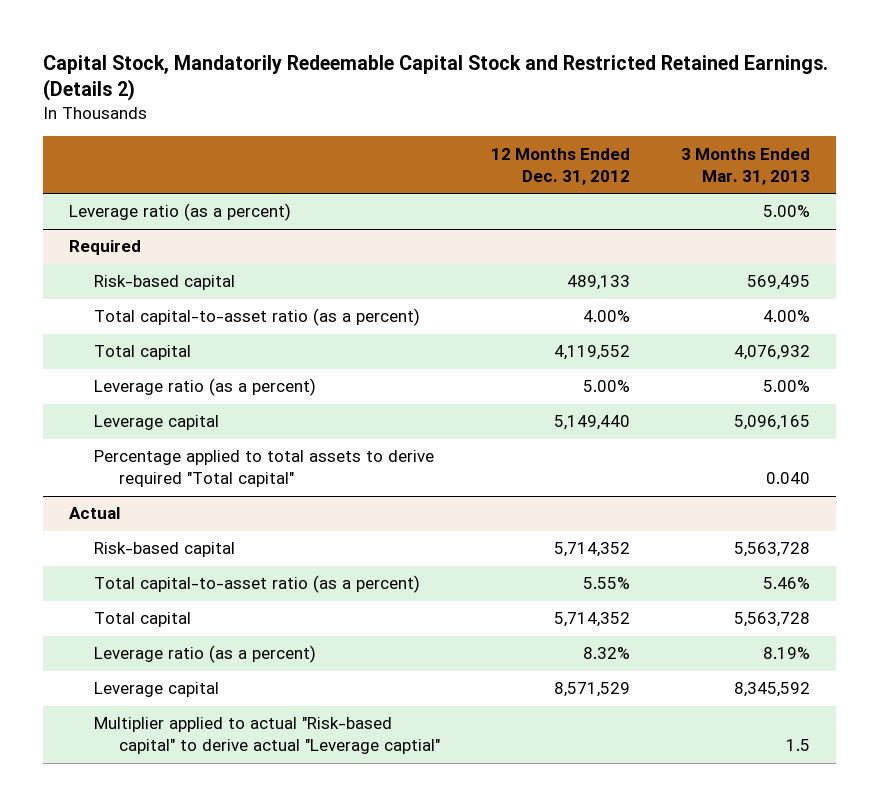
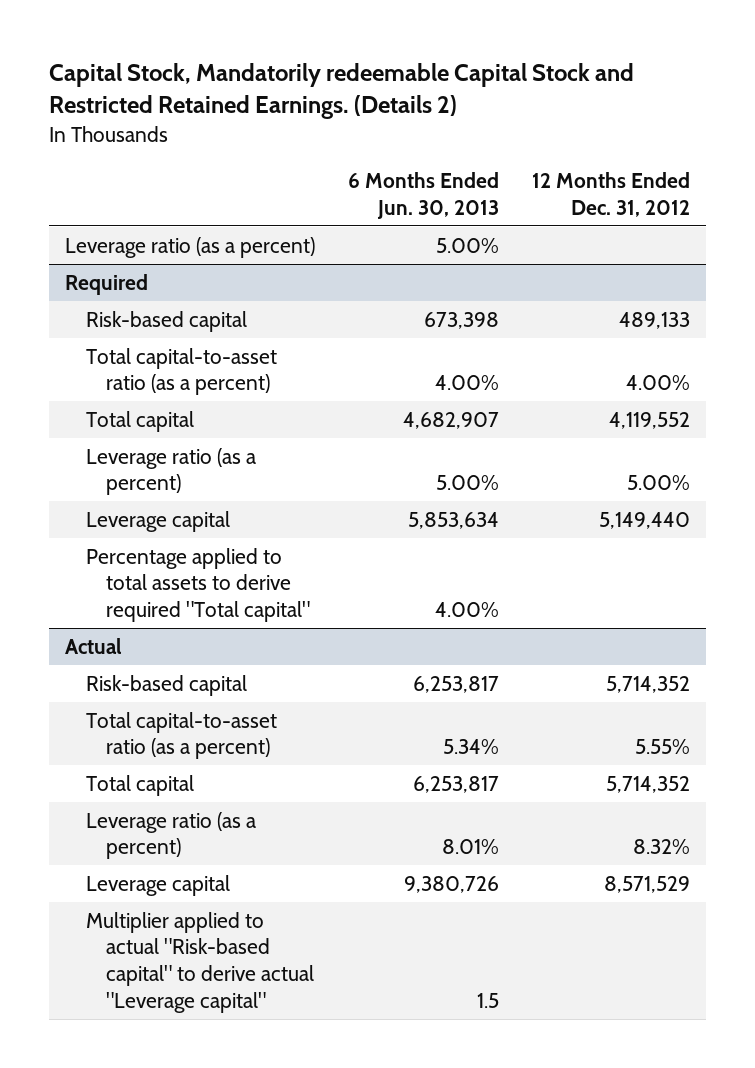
[43,54,829,102] Capital Stock, Mandatorily Redeemable Capital Stock and Restricted Retained Earnings. (Details 2) -> [48,63,634,120] Capital Stock, Mandatorily redeemable Capital Stock and Restricted Retained Earnings. (Details 2)
[681,147,811,185] 3 Months Ended Mar. 31, 2013 -> none
none -> [347,172,499,219] 6 Months Ended Jun. 30, 2013
[93,717,441,755] Multiplier applied to actual "Risk-based capital" to derive actual "Leverage captial" -> [85,911,315,1013] Multiplier applied to actual "Risk-based capital" to derive actual "Leverage capital"

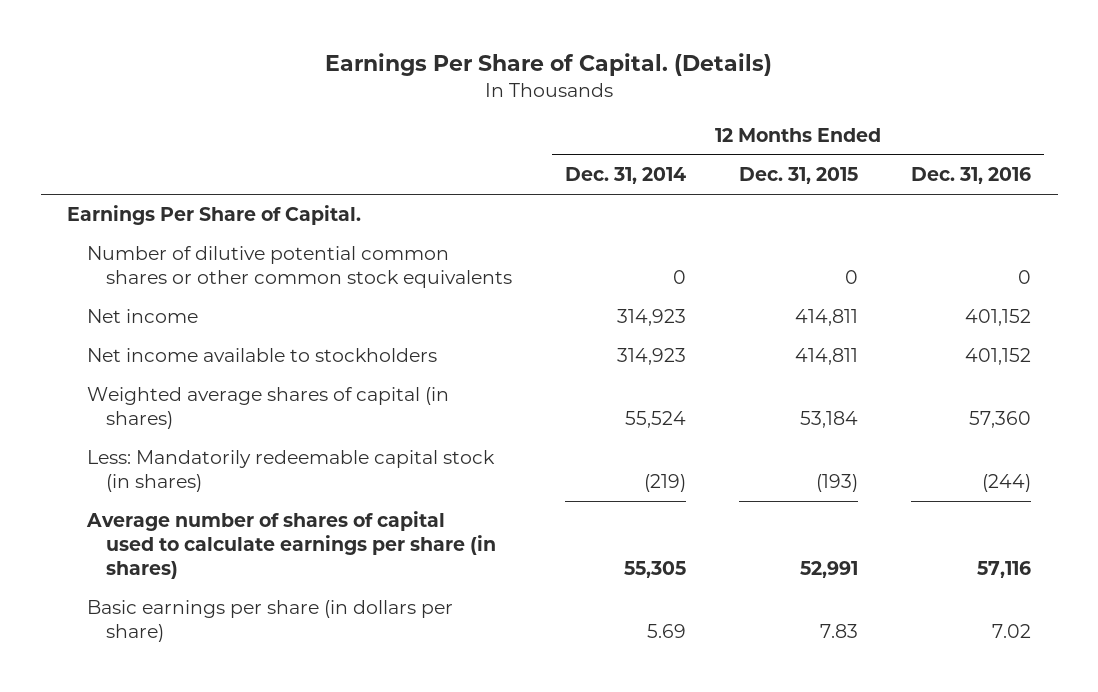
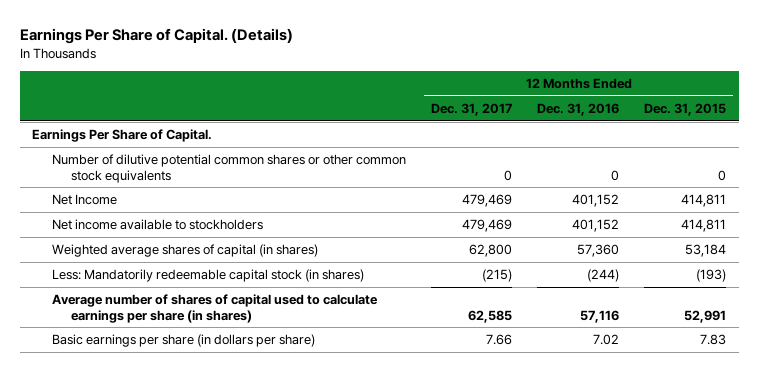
[565,167,687,185] Dec. 31, 2014 -> none
none -> [430,102,512,116] Dec. 31, 2017
[86,309,198,324] Net income -> [51,194,117,206] Net Income

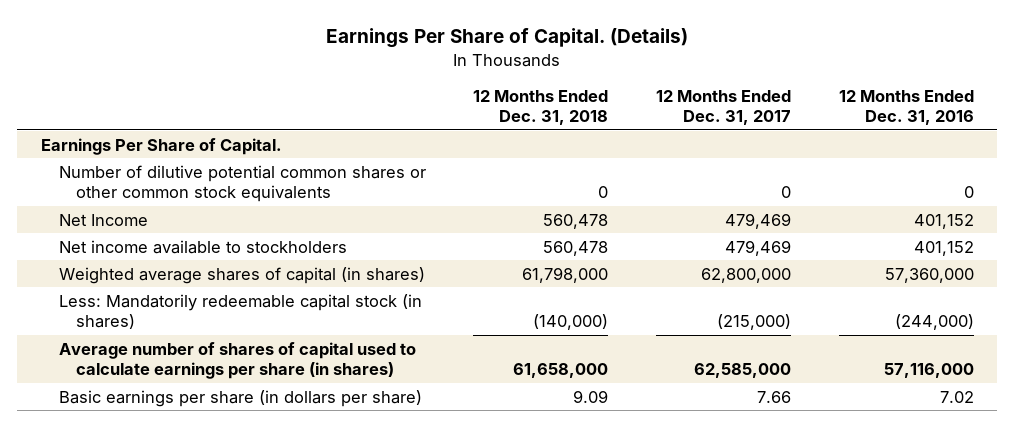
[644,102,727,116] Dec. 31, 2015 -> none
none -> [473,89,609,126] 12 Months Ended Dec. 31, 2018
[468,244,512,258] 62,800 -> [700,267,791,283] 62,800,000
[577,244,620,258] 57,360 -> [884,267,974,283] 57,360,000
[481,269,512,283] (215) -> [716,313,791,330] (215,000)
[587,269,620,283] (244) -> [894,313,974,330] (244,000)
[467,309,512,323] 62,585 -> [693,362,791,378] 62,585,000
[580,309,620,323] 57,116 -> [883,362,974,378] 57,116,000

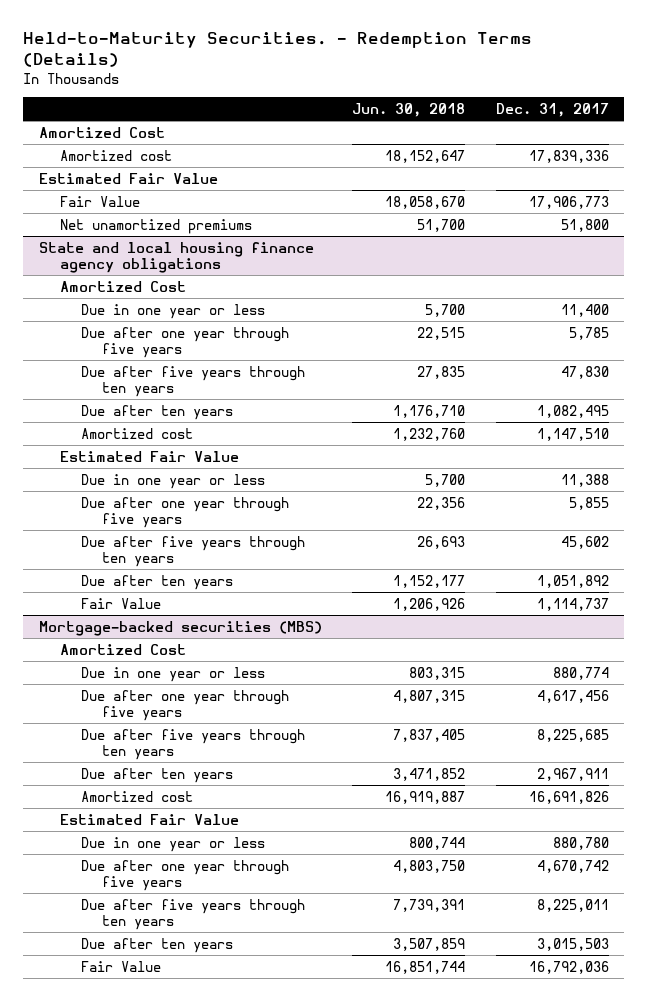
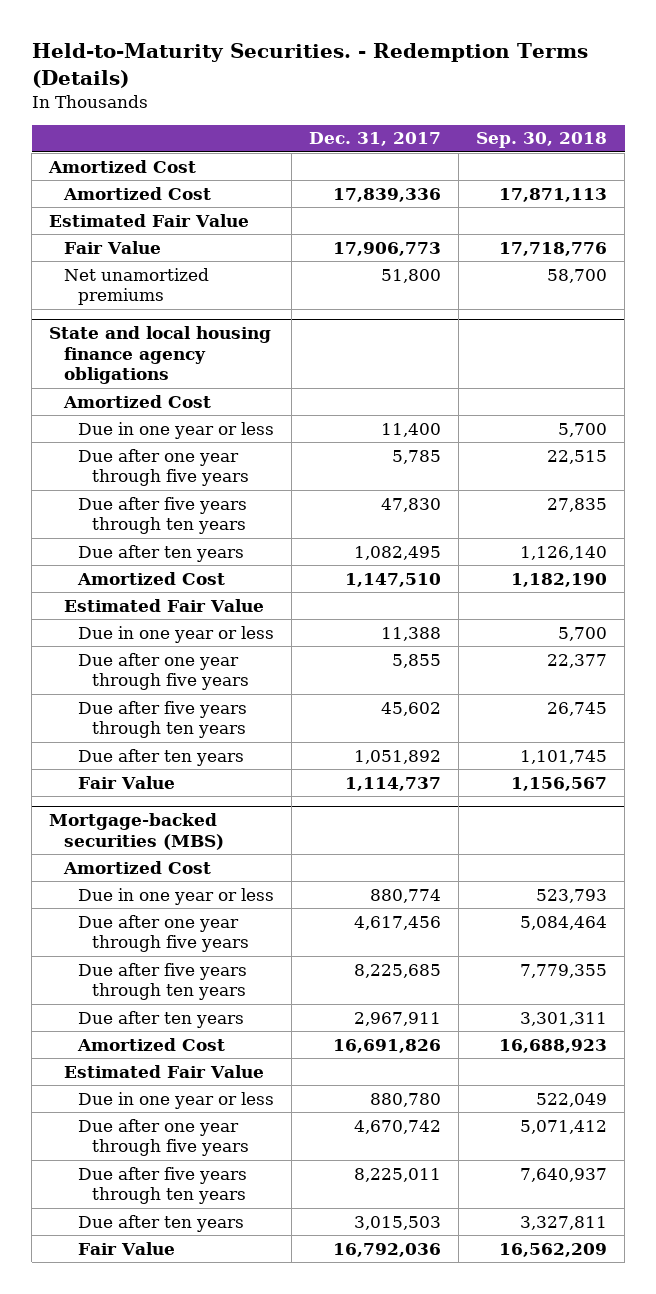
[352,102,466,117] Jun. 30, 2018 -> none
none -> [476,132,608,149] Sep. 30, 2018
[59,149,172,161] Amortized cost -> [62,186,211,200] Amortized Cost
[80,427,193,439] Amortized cost -> [77,571,226,585] Amortized Cost
[80,790,193,802] Amortized cost -> [77,1037,226,1051] Amortized Cost

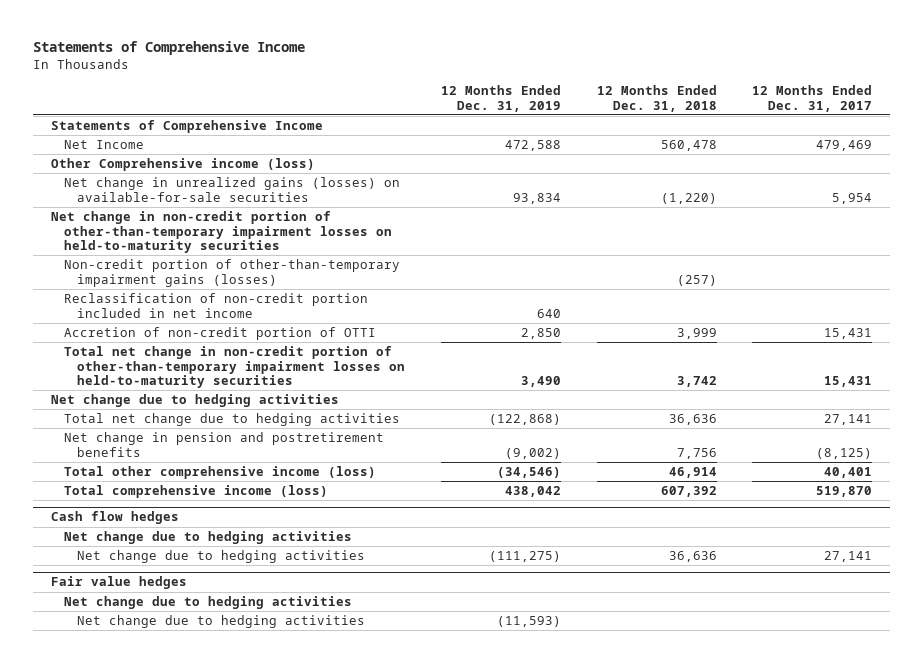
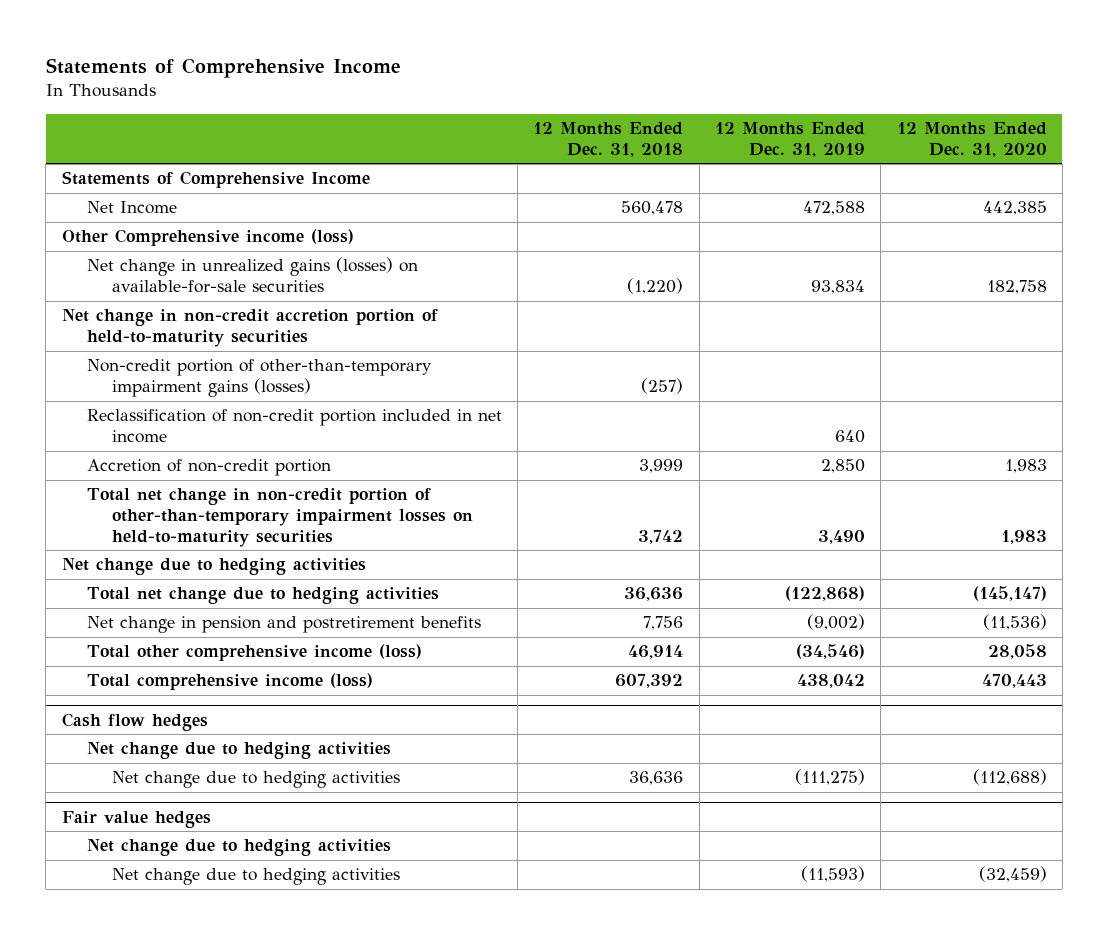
[752,85,873,112] 12 Months Ended Dec. 31, 2017 -> none
none -> [896,121,1047,157] 12 Months Ended Dec. 31, 2020
[50,211,392,254] Net change in non-credit portion of other-than-temporary impairment losses on held-to-maturity securities -> [61,309,438,348] Net change in non-credit accretion portion of held-to-maturity securities
[63,327,376,341] Accretion of non-credit portion of OTTI -> [86,459,331,477] Accretion of non-credit portion

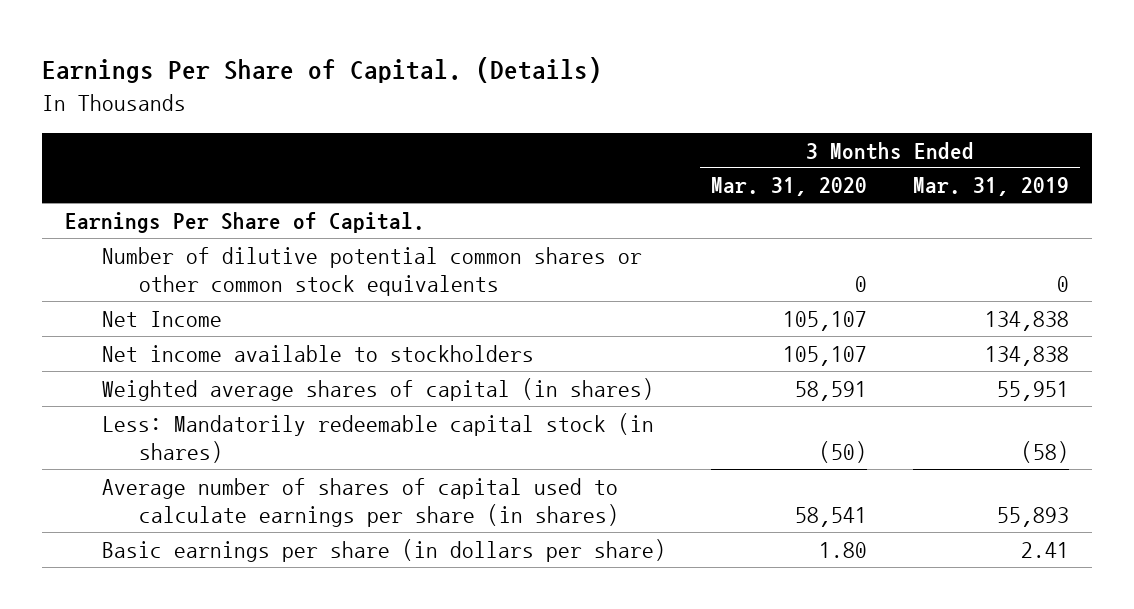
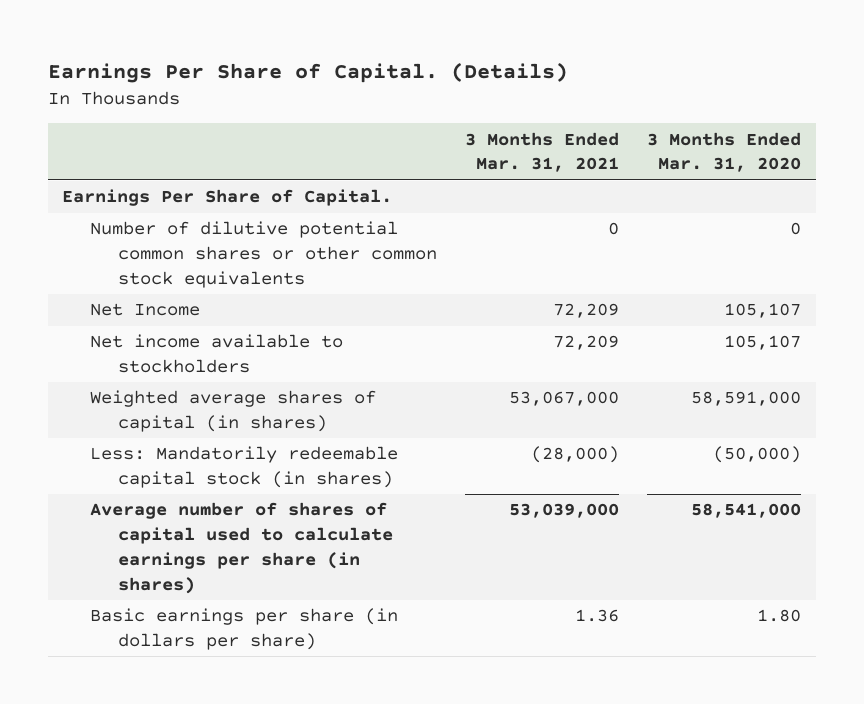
[913,177,1070,197] Mar. 31, 2019 -> none
none -> [465,131,620,173] 3 Months Ended Mar. 31, 2021
[795,380,868,401] 58,591 -> [691,391,802,407] 58,591,000
[819,441,868,464] (50) -> [713,446,802,464] (50,000)
[795,507,868,528] 58,541 -> [691,503,802,519] 58,541,000

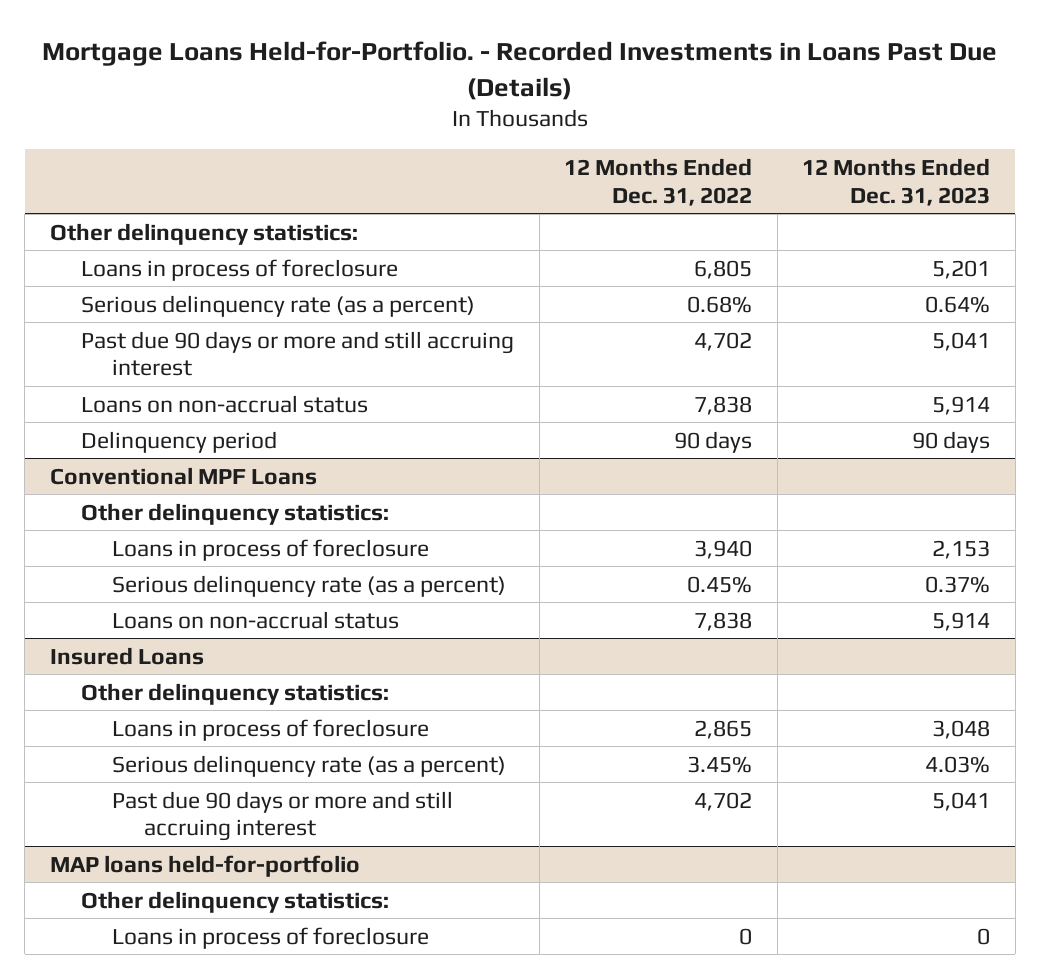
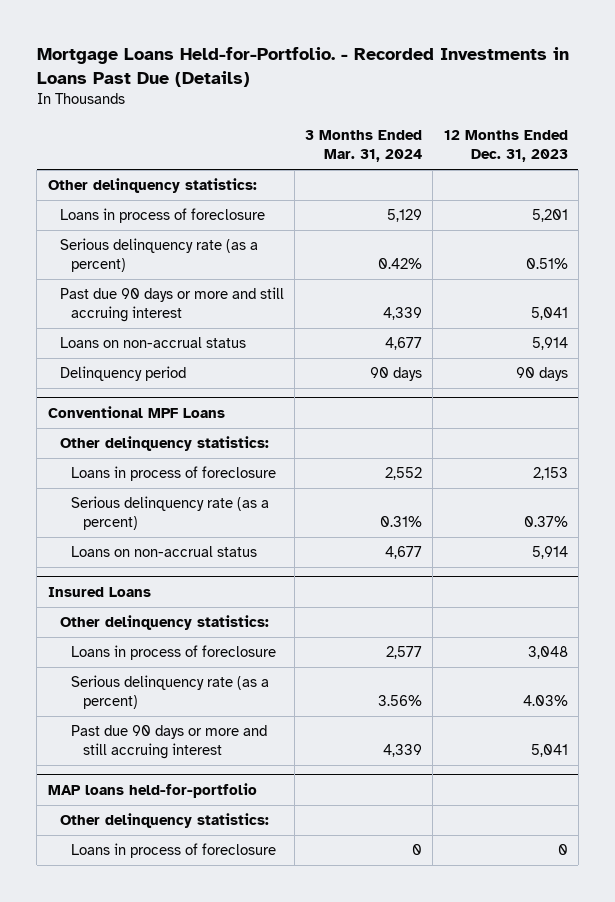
[564,157,753,206] 12 Months Ended Dec. 31, 2022 -> none
none -> [305,129,423,162] 3 Months Ended Mar. 31, 2024
[925,295,991,313] 0.64% -> [525,258,568,270] 0.51%

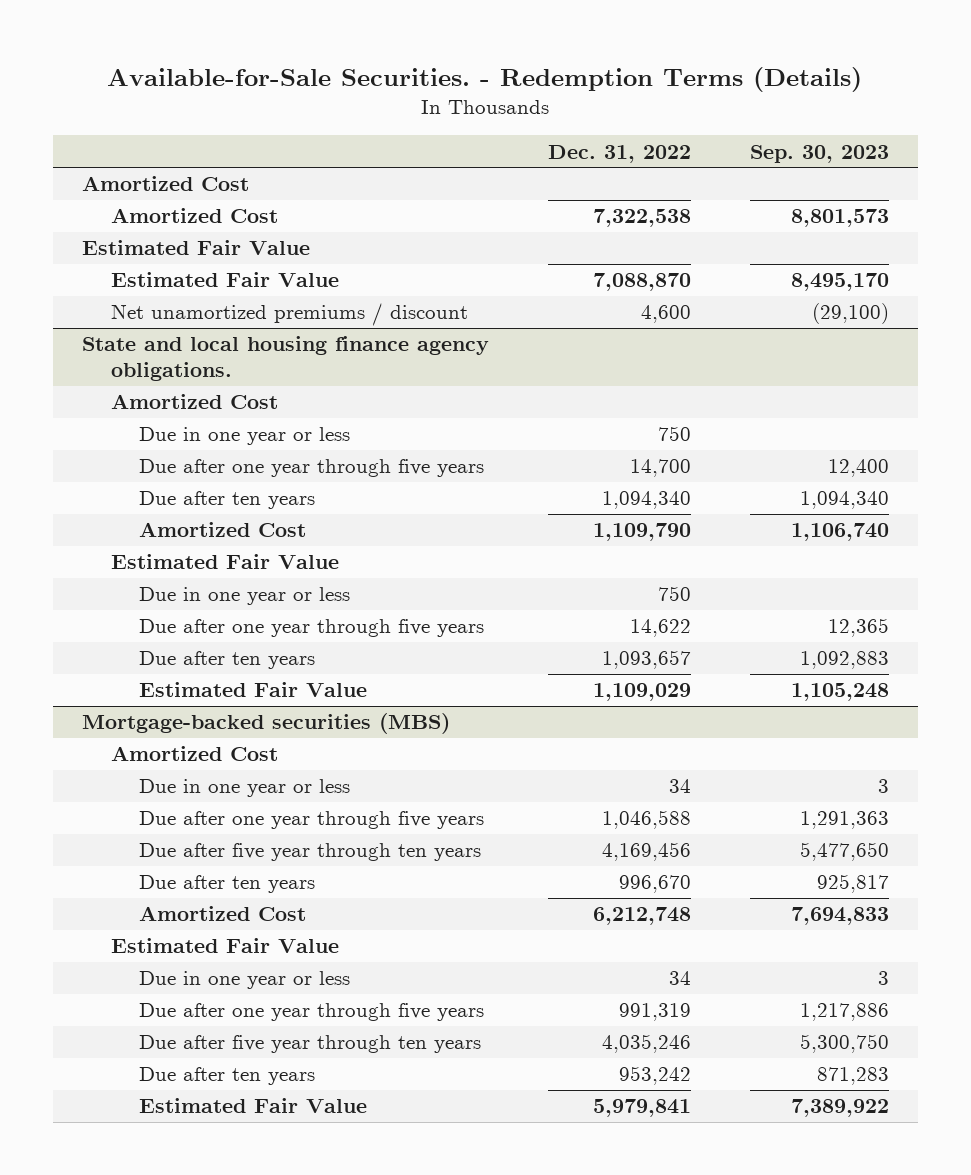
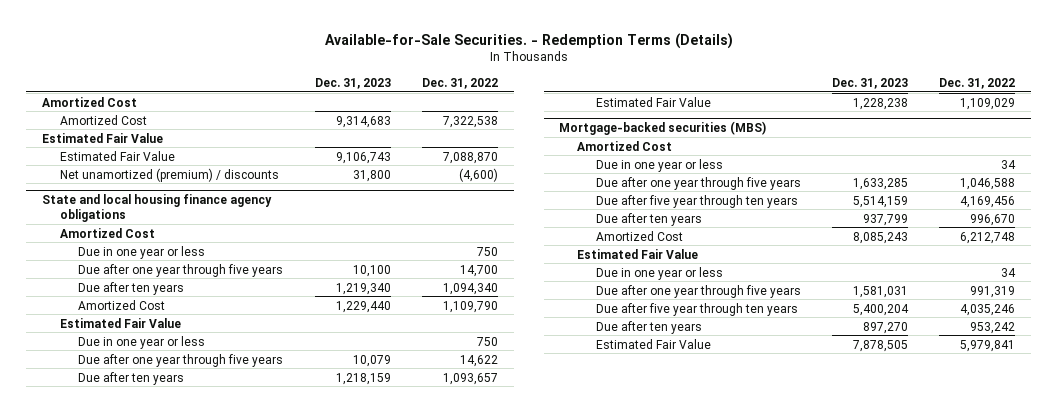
[749,144,889,163] Sep. 30, 2023 -> none
none -> [314,77,391,89] Dec. 31, 2023
[110,303,468,327] Net unamortized premiums / discount -> [60,167,280,182] Net unamortized (premium) / discounts
[640,305,691,324] 4,600 -> [458,167,498,182] (4,600)
[82,336,490,381] State and local housing finance agency obligations. -> [42,194,273,223] State and local housing finance agency obligations

